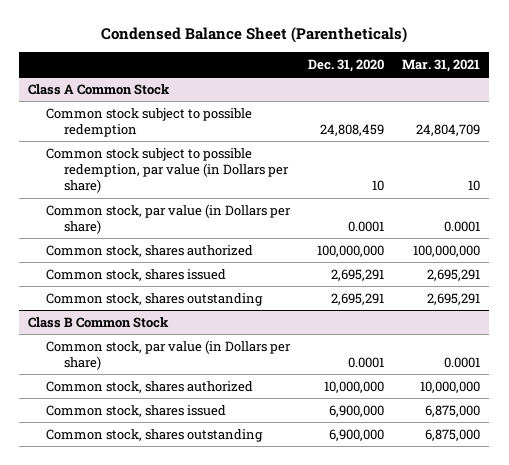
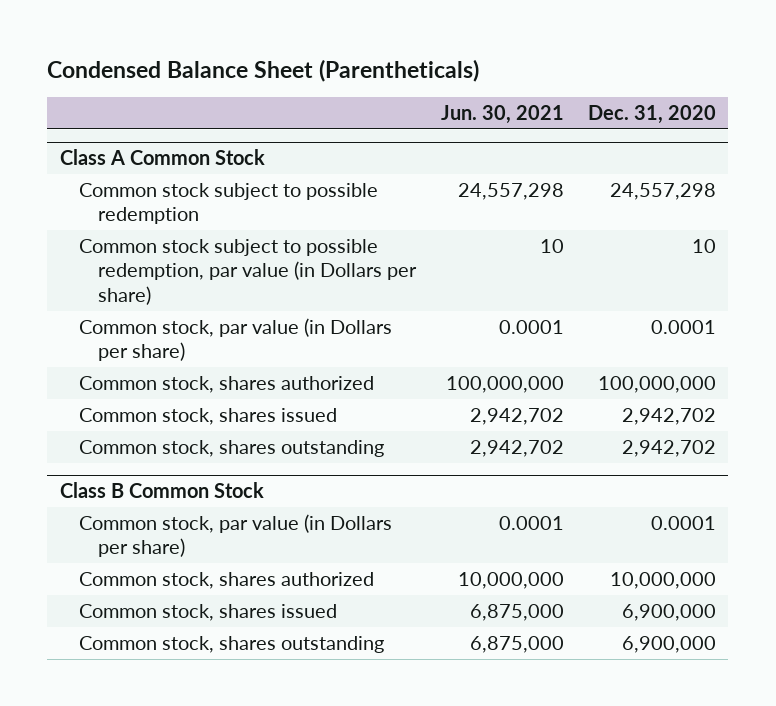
[402,58,481,72] Mar. 31, 2021 -> none
none -> [440,104,564,124] Jun. 30, 2021
[320,124,385,137] 24,808,459 -> [610,182,717,200] 24,557,298
[331,268,385,281] 2,695,291 -> [622,407,717,425] 2,942,702
[331,292,385,305] 2,695,291 -> [622,439,717,457] 2,942,702

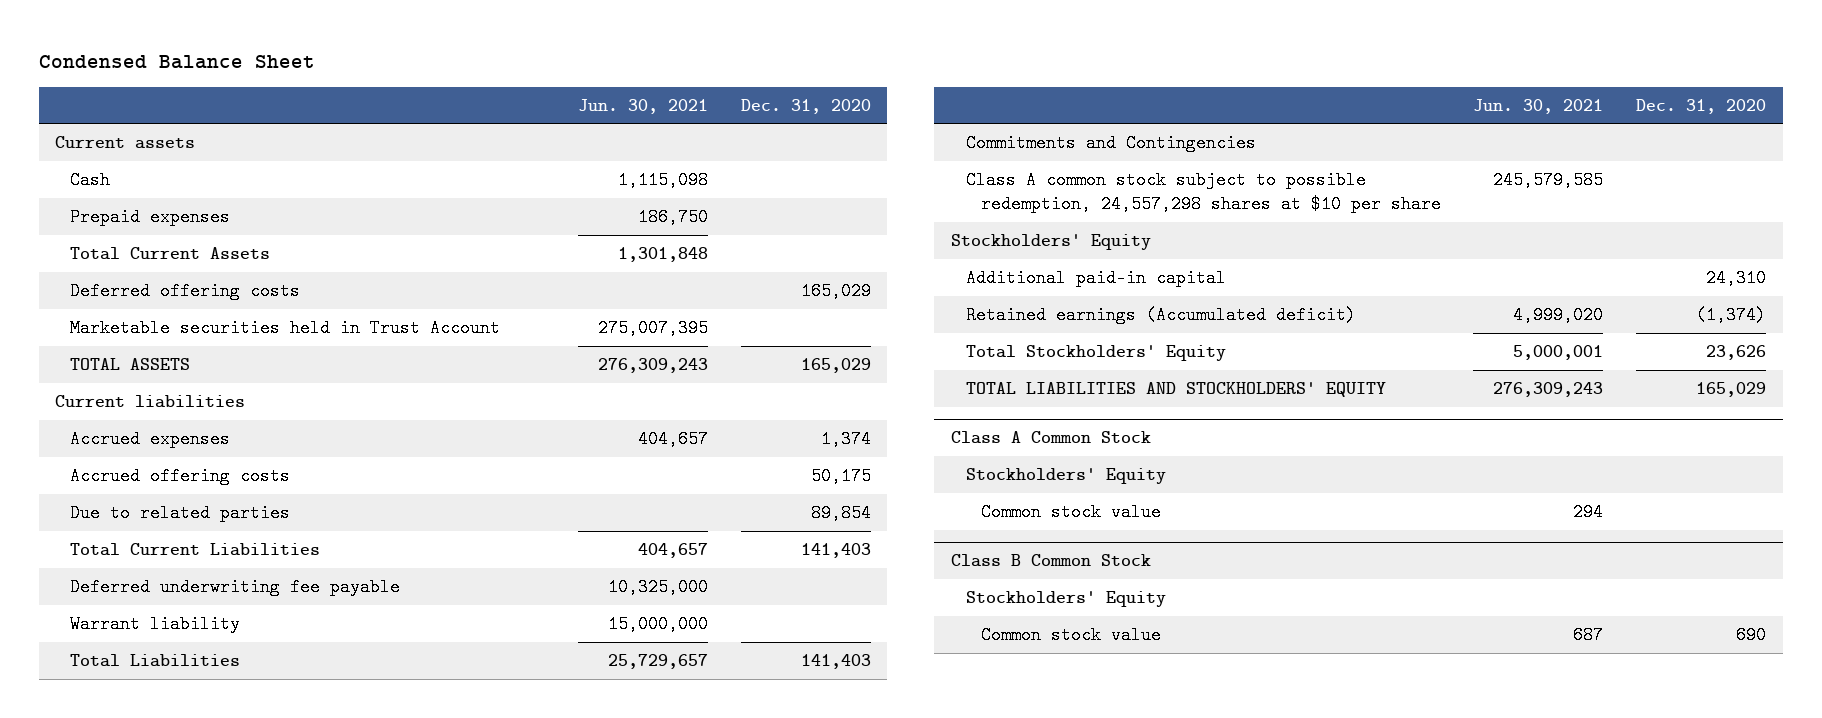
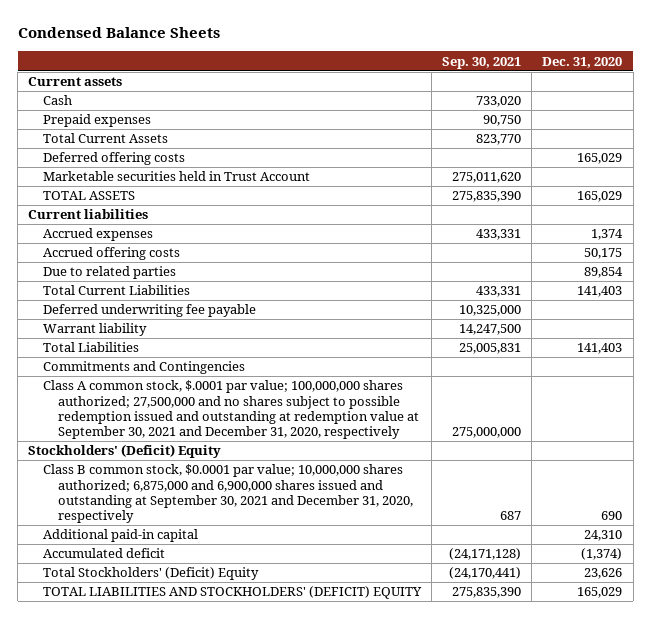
[38,54,315,69] Condensed Balance Sheet -> [17,27,220,39] Condensed Balance Sheets
[578,98,709,114] Jun. 30, 2021 -> none
none -> [442,56,522,69] Sep. 30, 2021
[965,171,1441,214] Class A common stock subject to possible redemption, 24,557,298 shares at $10 per share -> [43,380,419,440] Class A common stock, $.0001 par value; 100,000,000 shares authorized; 27,500,000 and no shares subject to possible redemption issued and outstanding at redemption value at September 30, 2021 and December 31, 2020, respectively
[950,234,1151,251] Stockholders' Equity -> [28,444,222,459] Stockholders' (Deficit) Equity
none -> [43,464,413,524] Class B common stock, $0.0001 par value; 10,000,000 shares authorized; 6,875,000 and 6,900,000 shares issued and outstanding at September 30, 2021 and December 31, 2020, respectively
[950,431,1151,445] Class A Common Stock -> none
[965,468,1166,485] Stockholders' Equity -> none
[980,503,1161,522] Common stock value -> none
[950,554,1151,568] Class B Common Stock -> none
[965,591,1166,608] Stockholders' Equity -> none
[980,626,1161,645] Common stock value -> none
[965,306,1356,325] Retained earnings (Accumulated deficit) -> [43,548,166,559] Accumulated deficit
[965,345,1226,362] Total Stockholders' Equity -> [43,567,260,581] Total Stockholders' (Deficit) Equity
[965,382,1386,398] TOTAL LIABILITIES AND STOCKHOLDERS' EQUITY -> [43,586,423,600] TOTAL LIABILITIES AND STOCKHOLDERS' (DEFICIT) EQUITY

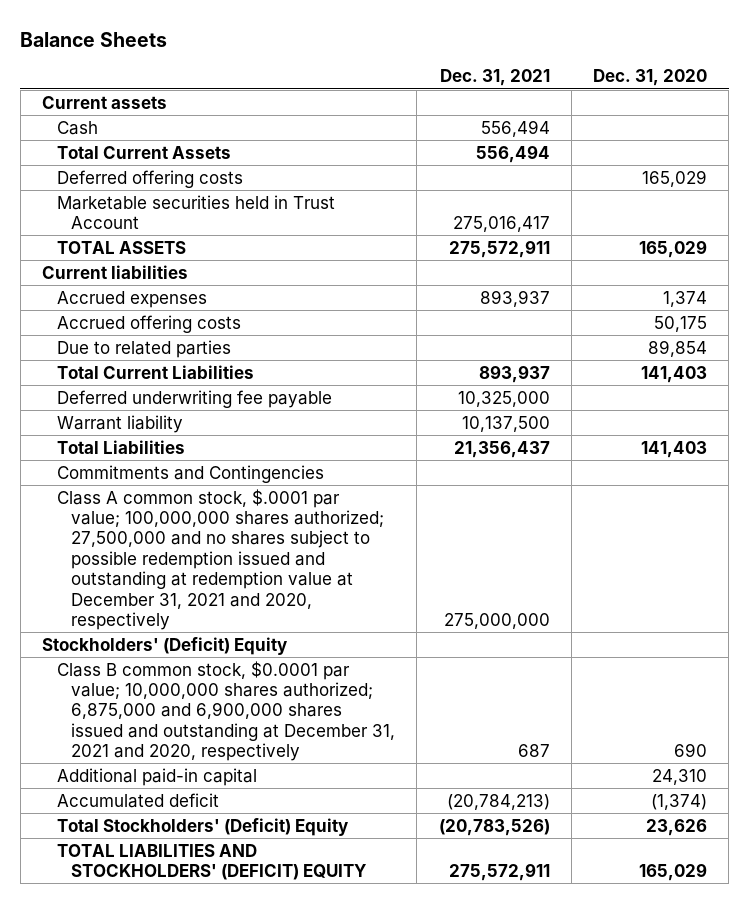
[17,27,220,39] Condensed Balance Sheets -> [20,31,168,47] Balance Sheets
[442,56,522,69] Sep. 30, 2021 -> none
none -> [439,69,550,87] Dec. 31, 2021
[43,114,152,128] Prepaid expenses -> none
[43,380,419,440] Class A common stock, $.0001 par value; 100,000,000 shares authorized; 27,500,000 and no shares subject to possible redemption issued and outstanding at redemption value at September 30, 2021 and December 31, 2020, respectively -> [56,488,384,631] Class A common stock, $.0001 par value; 100,000,000 shares authorized; 27,500,000 and no shares subject to possible redemption issued and outstanding at redemption value at December 31, 2021 and 2020, respectively
[43,464,413,524] Class B common stock, $0.0001 par value; 10,000,000 shares authorized; 6,875,000 and 6,900,000 shares issued and outstanding at September 30, 2021 and December 31, 2020, respectively -> [56,660,395,762] Class B common stock, $0.0001 par value; 10,000,000 shares authorized; 6,875,000 and 6,900,000 shares issued and outstanding at December 31, 2021 and 2020, respectively

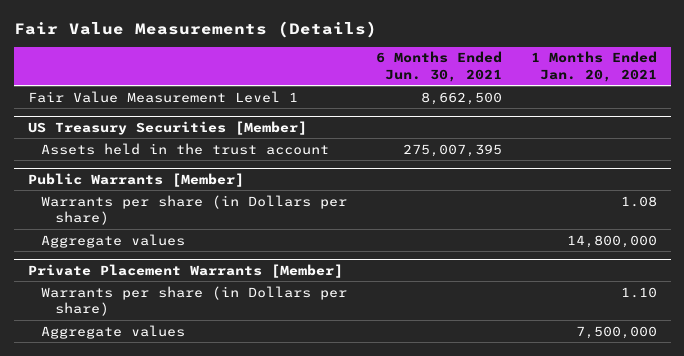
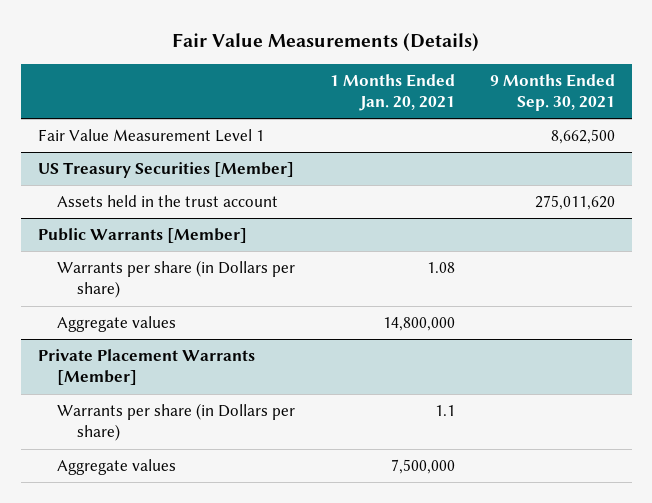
[375,51,502,82] 6 Months Ended Jun. 30, 2021 -> none
none -> [489,73,615,112] 9 Months Ended Sep. 30, 2021
[620,286,657,298] 1.10 -> [435,405,456,417] 1.1

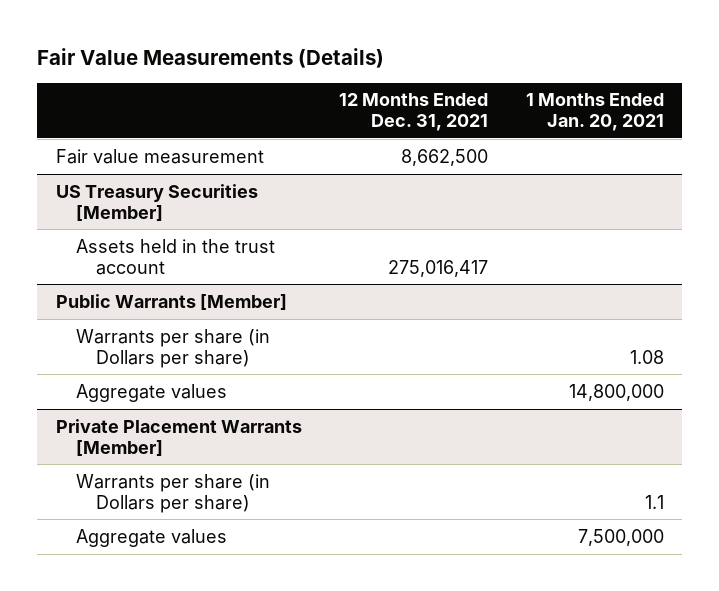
[489,73,615,112] 9 Months Ended Sep. 30, 2021 -> none
none -> [339,93,489,132] 12 Months Ended Dec. 31, 2021
[37,129,264,143] Fair Value Measurement Level 1 -> [55,148,264,164] Fair value measurement

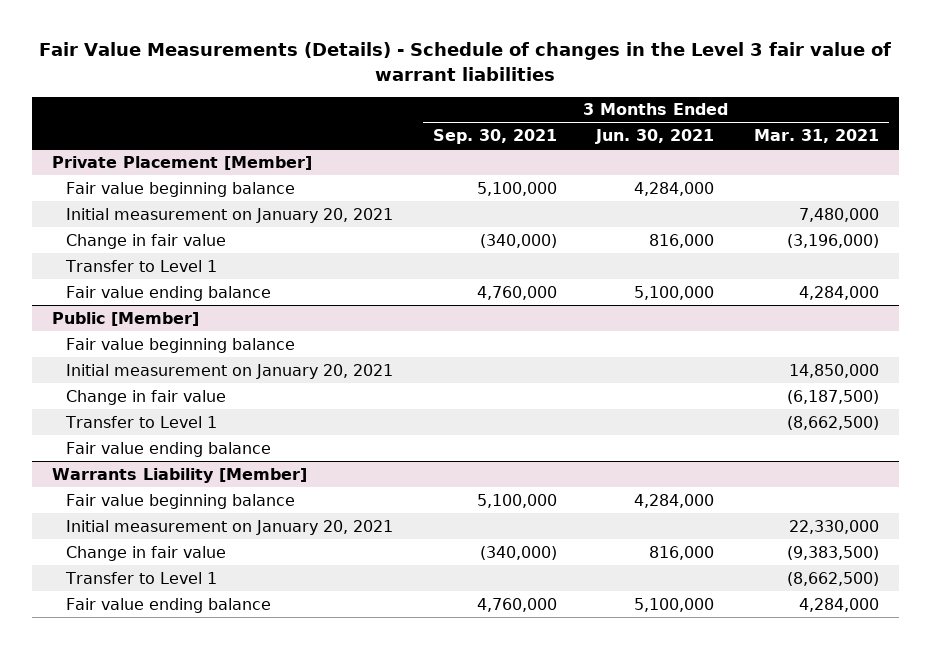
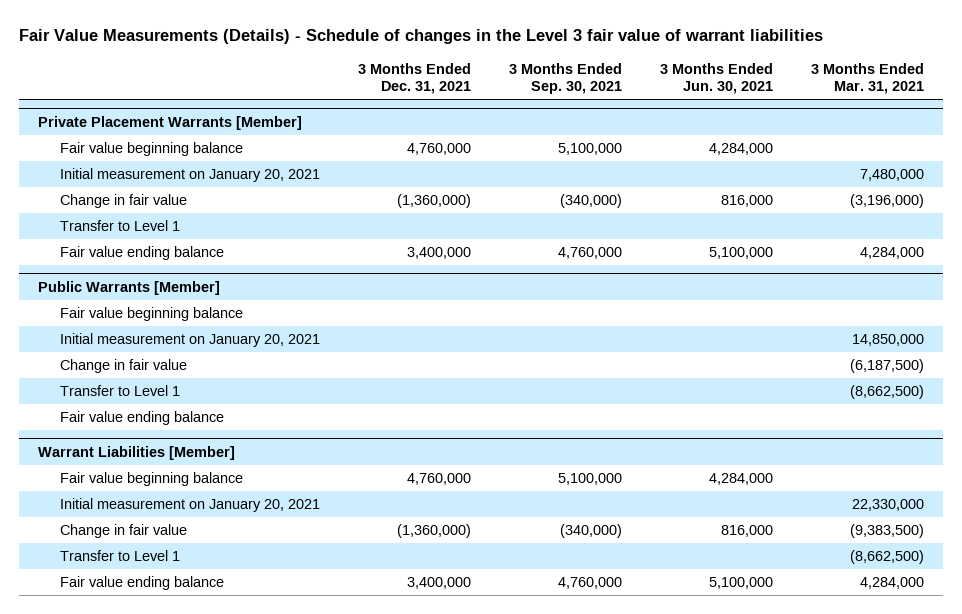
none -> [357,62,471,95] 3 Months Ended Dec. 31, 2021
[51,155,312,170] Private Placement [Member] -> [37,115,302,130] Private Placement Warrants [Member]
[51,311,199,326] Public [Member] -> [37,280,220,295] Public Warrants [Member]
[51,467,307,483] Warrants Liability [Member] -> [37,445,235,460] Warrant Liabilities [Member]

